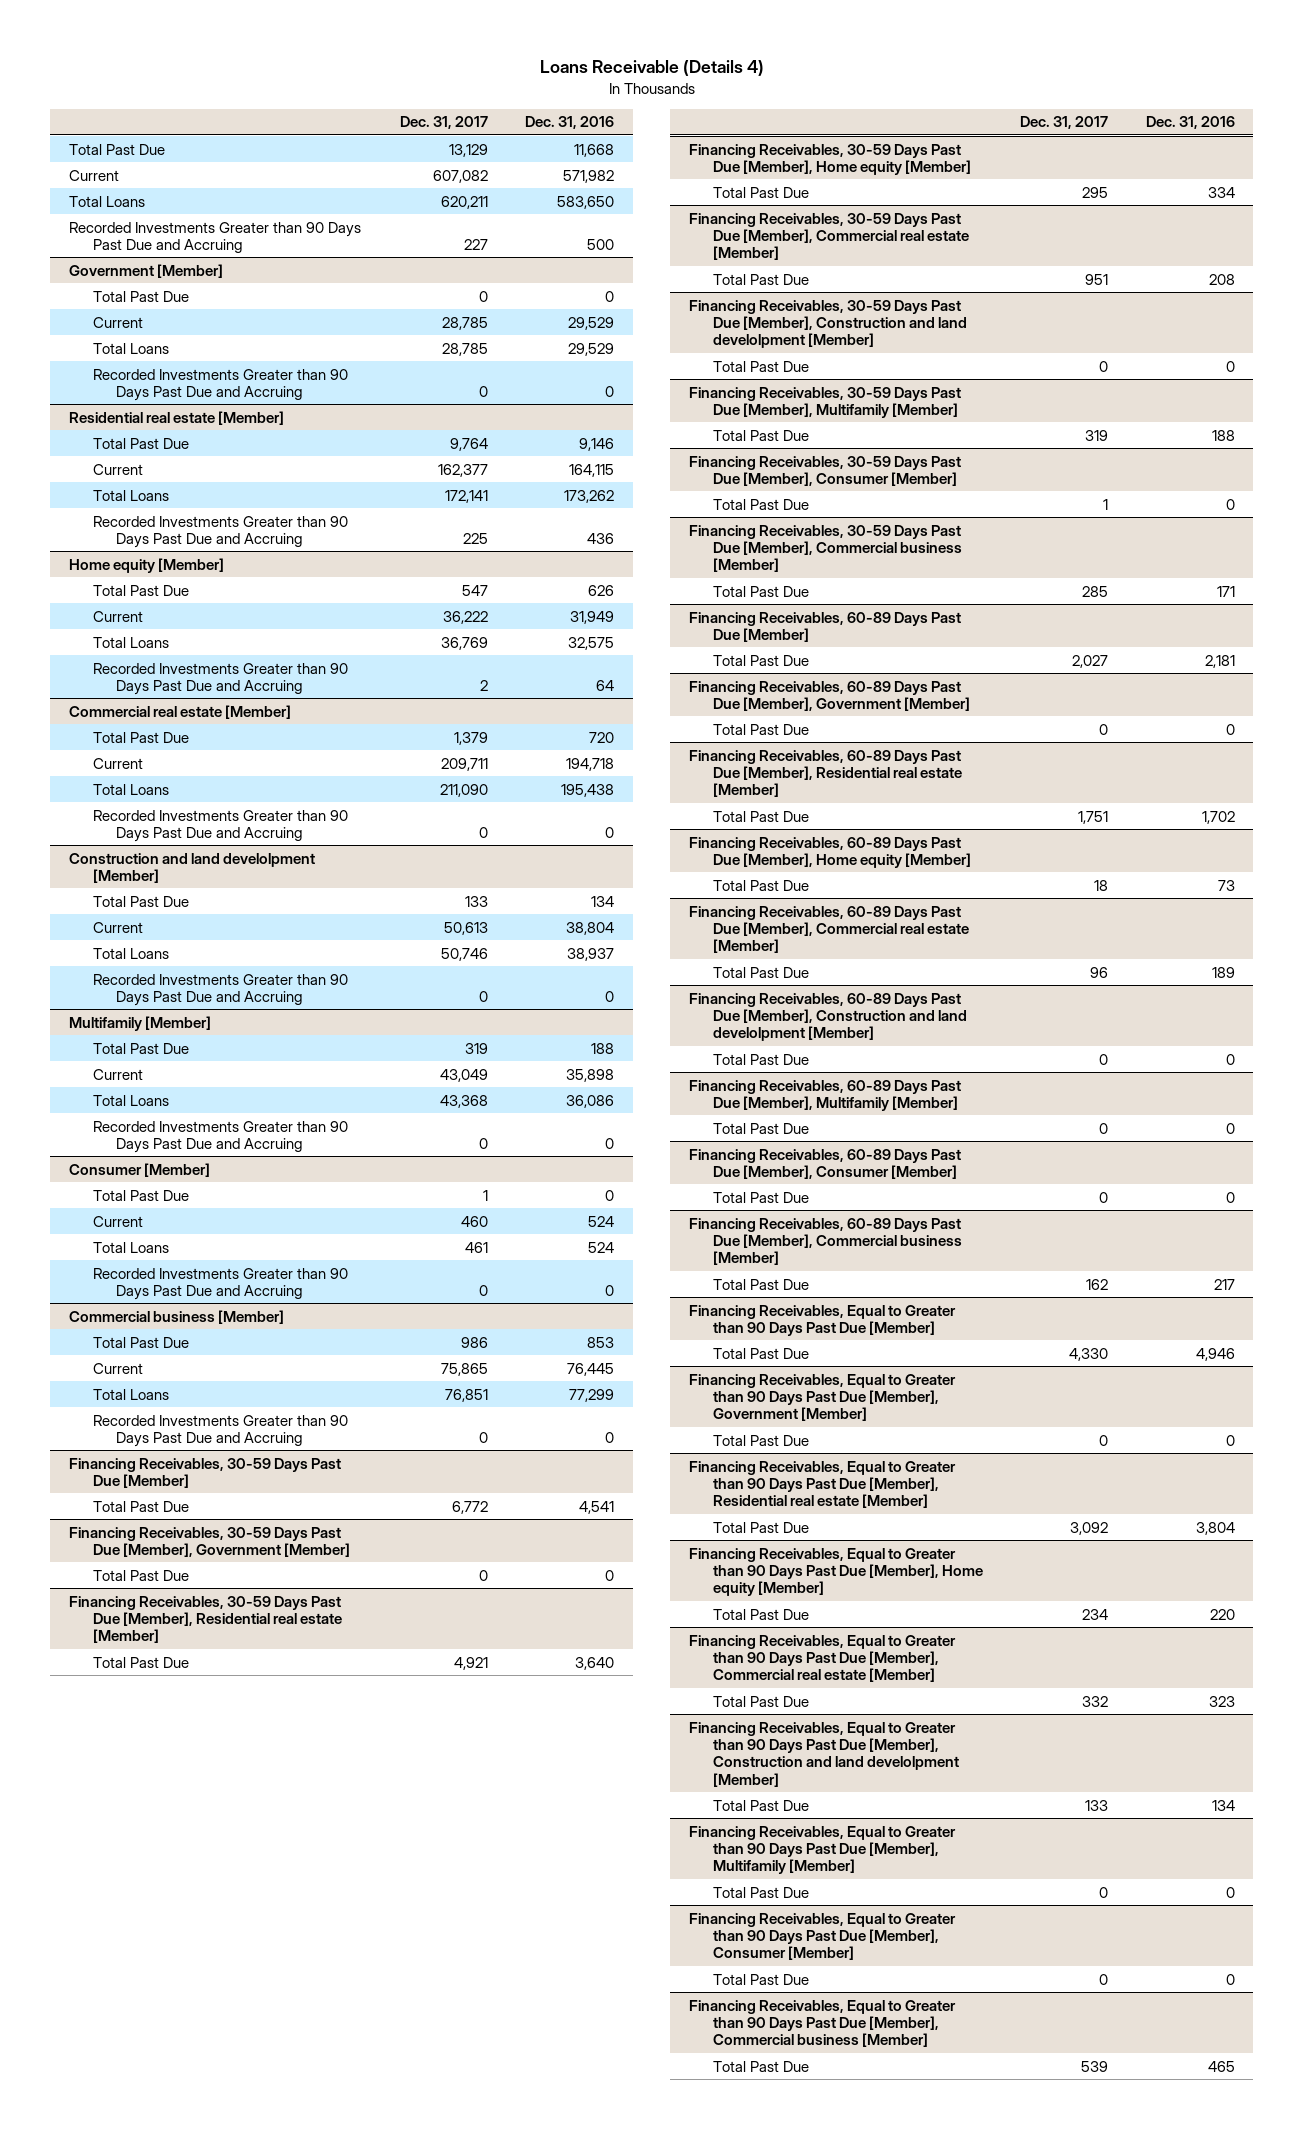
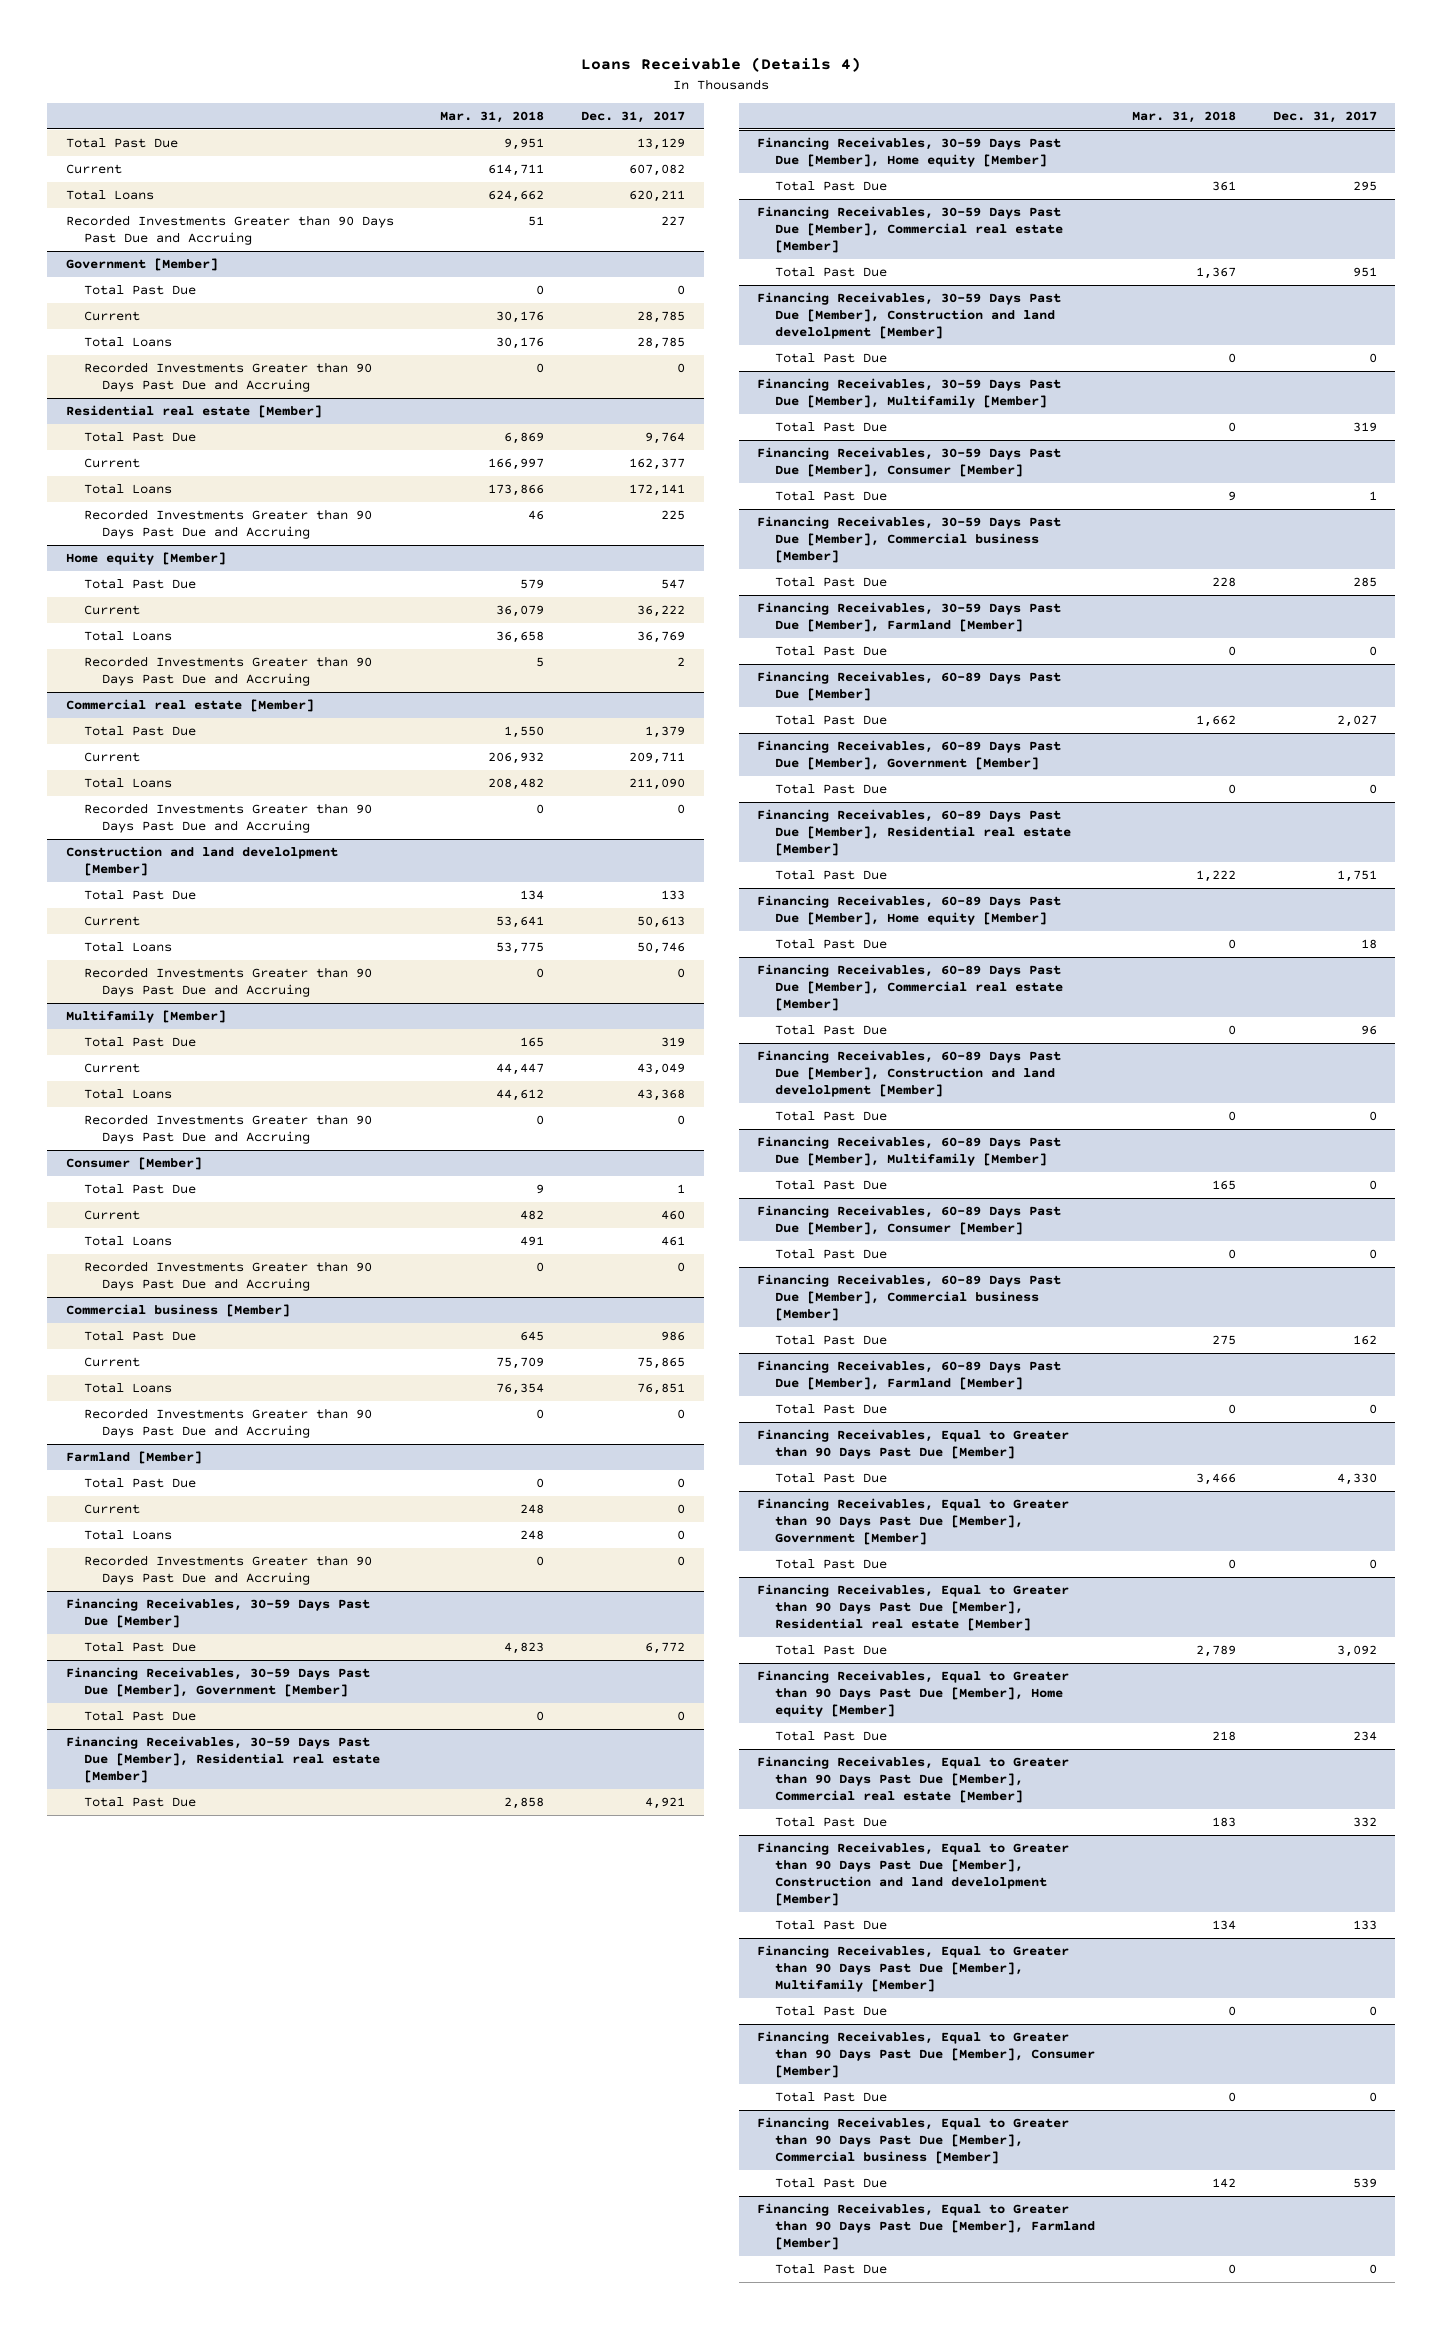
[525,116,615,130] Dec. 31, 2016 -> none
none -> [440,110,545,123] Mar. 31, 2018
none -> [65,1451,202,1465] Farmland [Member]
none -> [83,1478,196,1489] Total Past Due
none -> [83,1504,140,1515] Current
none -> [83,1530,172,1541] Total Loans
none -> [83,1555,372,1586] Recorded Investments Greater than 90 Days Past Due and Accruing
none -> [757,602,1062,633] Financing Receivables, 30-59 Days Past Due [Member], Farmland [Member]
none -> [775,646,888,657] Total Past Due
none -> [757,1360,1062,1391] Financing Receivables, 60-89 Days Past Due [Member], Farmland [Member]
none -> [775,1404,888,1415] Total Past Due
none -> [757,2203,1096,2251] Financing Receivables, Equal to Greater than 90 Days Past Due [Member], Farmland [Member]
none -> [775,2264,888,2275] Total Past Due

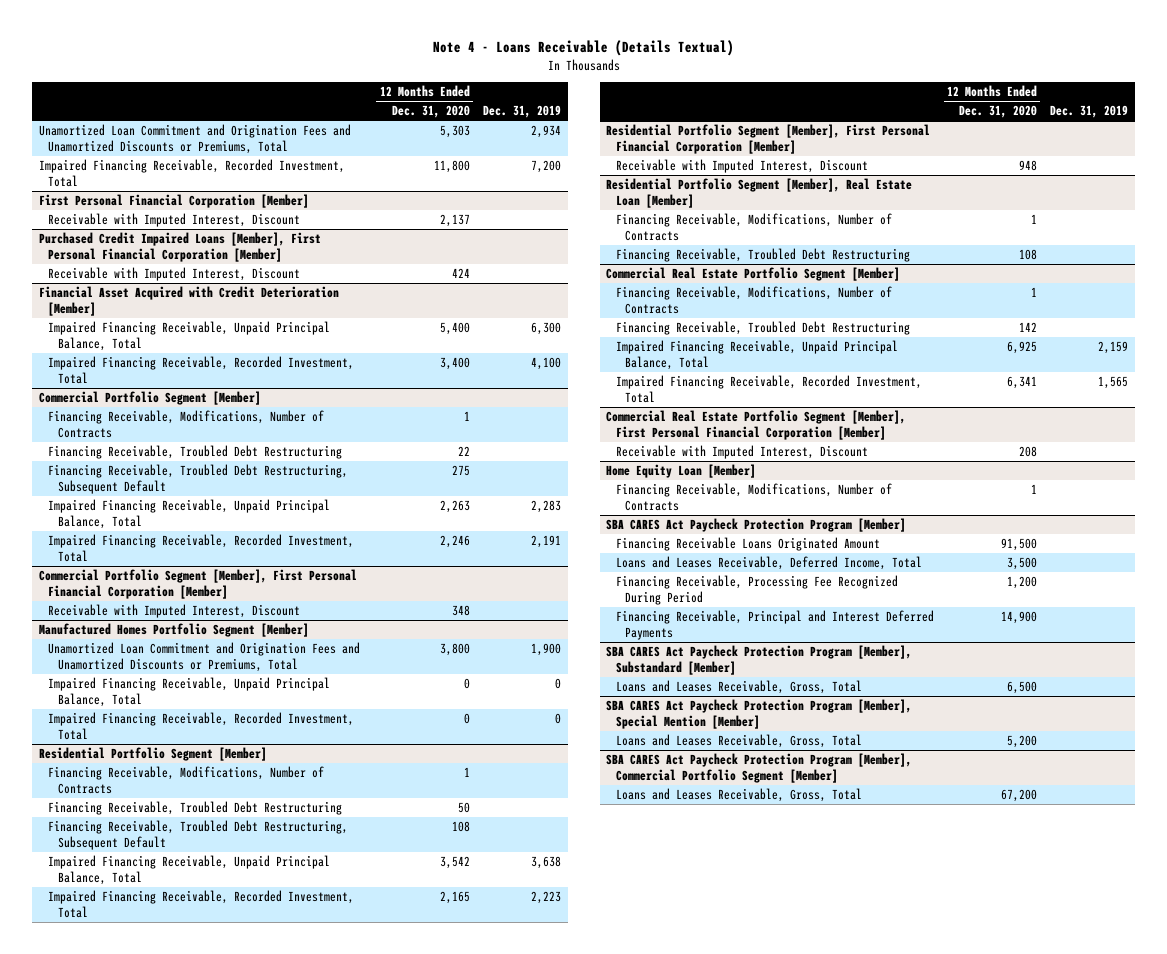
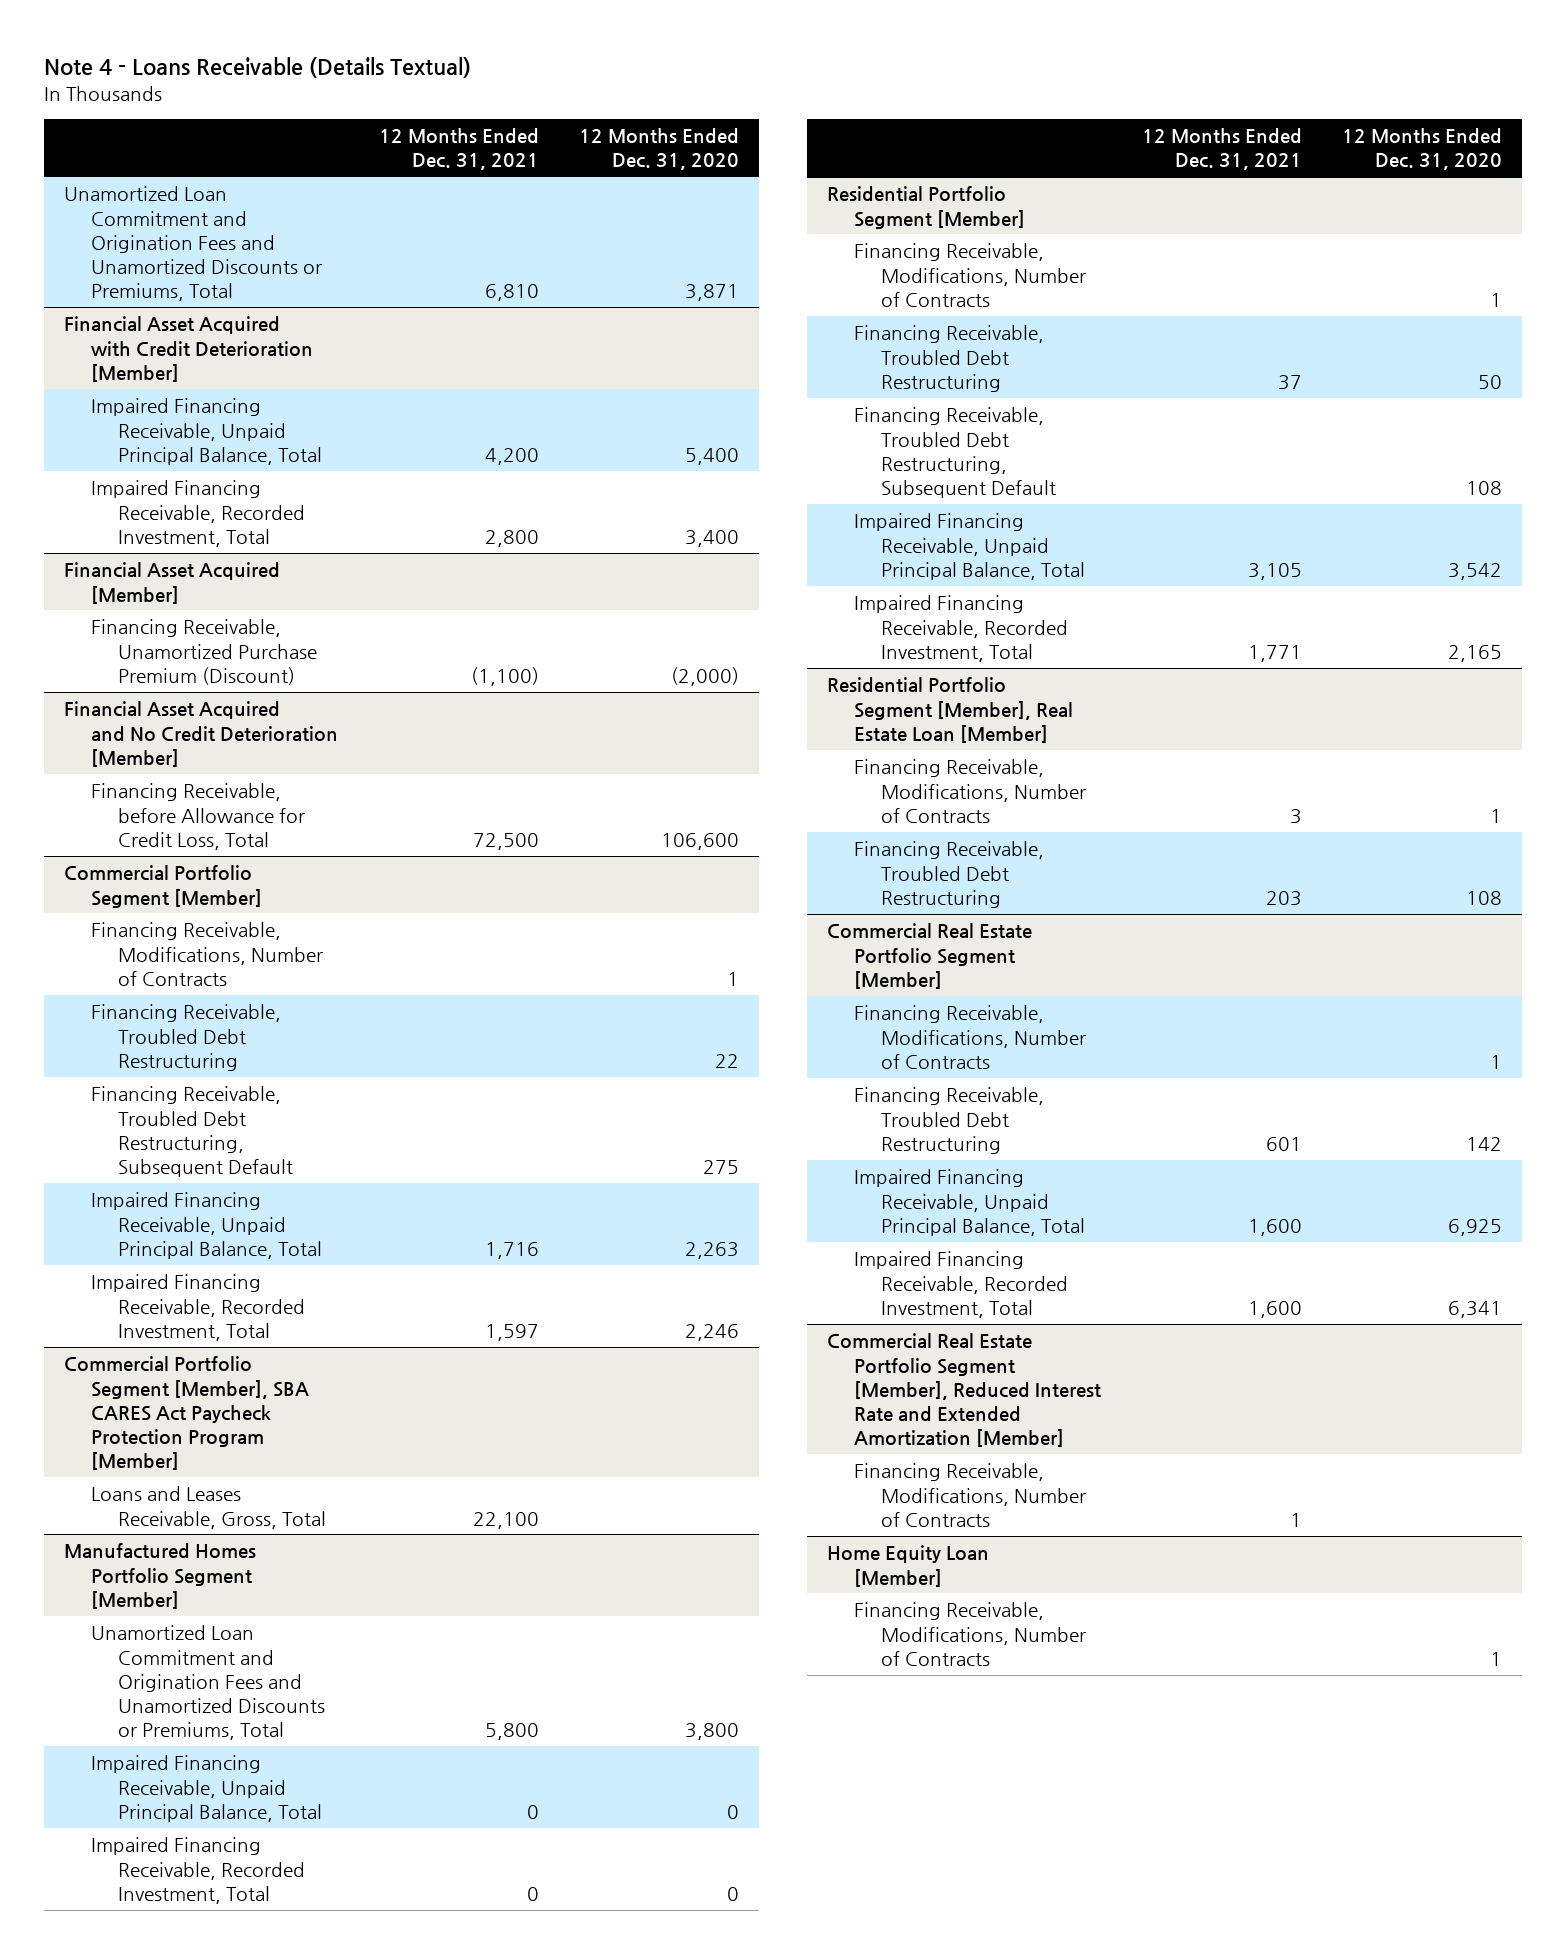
[483,105,562,119] Dec. 31, 2019 -> none
none -> [378,128,539,171] 12 Months Ended Dec. 31, 2021
[38,159,345,187] Impaired Financing Receivable, Recorded Investment, Total -> none
[38,194,309,209] First Personal Financial Corporation [Member] -> none
[48,213,301,228] Receivable with Imputed Interest, Discount -> none
[38,232,321,262] Purchased Credit Impaired Loans [Member], First Personal Financial Corporation [Member] -> none
[48,267,301,282] Receivable with Imputed Interest, Discount -> none
[439,125,470,139] 5,303 -> [685,284,740,302] 3,871
none -> [64,562,281,604] Financial Asset Acquired [Member]
none -> [91,619,318,685] Financing Receivable, Unamortized Purchase Premium (Discount)
none -> [64,701,339,767] Financial Asset Acquired and No Credit Deterioration [Member]
none -> [91,783,306,850] Financing Receivable, before Allowance for Credit Loss, Total
[38,569,357,599] Commercial Portfolio Segment [Member], First Personal Financial Corporation [Member] -> none
[48,604,301,619] Receivable with Imputed Interest, Discount -> none
none -> [64,1356,310,1471] Commercial Portfolio Segment [Member], SBA CARES Act Paycheck Protection Program [Member]
none -> [91,1486,327,1529] Loans and Leases Receivable, Gross, Total
[606,124,931,154] Residential Portfolio Segment [Member], First Personal Financial Corporation [Member] -> none
[615,159,868,174] Receivable with Imputed Interest, Discount -> none
[606,410,907,440] Commercial Real Estate Portfolio Segment [Member], First Personal Financial Corporation [Member] -> none
[615,445,868,460] Receivable with Imputed Interest, Discount -> none
none -> [827,1333,1102,1448] Commercial Real Estate Portfolio Segment [Member], Reduced Interest Rate and Extended Amortization [Member]
none -> [854,1463,1087,1527] Financing Receivable, Modifications, Number of Contracts
[606,518,907,533] SBA CARES Act Paycheck Protection Program [Member] -> none
[615,537,880,552] Financing Receivable Loans Originated Amount -> none
[615,556,922,571] Loans and Leases Receivable, Deferred Income, Total -> none
[615,575,898,605] Financing Receivable, Processing Fee Recognized During Period -> none
[615,610,934,640] Financing Receivable, Principal and Interest Deferred Payments -> none
[606,645,913,675] SBA CARES Act Paycheck Protection Program [Member], Substandard [Member] -> none
[615,680,862,695] Loans and Leases Receivable, Gross, Total -> none
[606,699,913,729] SBA CARES Act Paycheck Protection Program [Member], Special Mention [Member] -> none
[615,734,862,749] Loans and Leases Receivable, Gross, Total -> none
[606,753,913,783] SBA CARES Act Paycheck Protection Program [Member], Commercial Portfolio Segment [Member] -> none
[615,788,862,803] Loans and Leases Receivable, Gross, Total -> none

